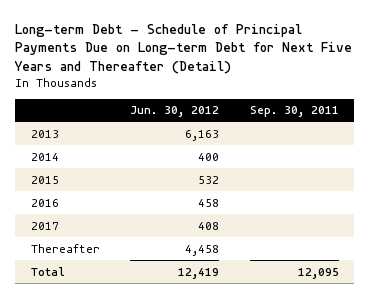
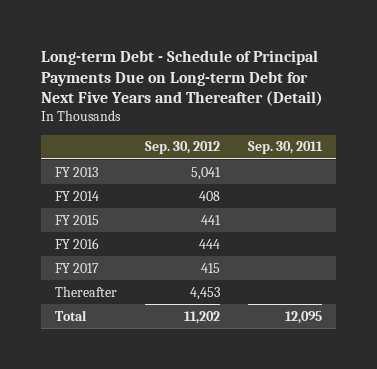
[130,106,220,118] Jun. 30, 2012 -> none
none -> [145,141,221,155] Sep. 30, 2012
[30,129,59,138] 2013 -> [55,166,99,177] FY 2013
[30,152,59,161] 2014 -> [55,190,100,201] FY 2014
[30,175,59,184] 2015 -> [55,214,100,225] FY 2015
[30,198,59,207] 2016 -> [55,237,100,249] FY 2016
[30,221,59,230] 2017 -> [55,262,100,273] FY 2017

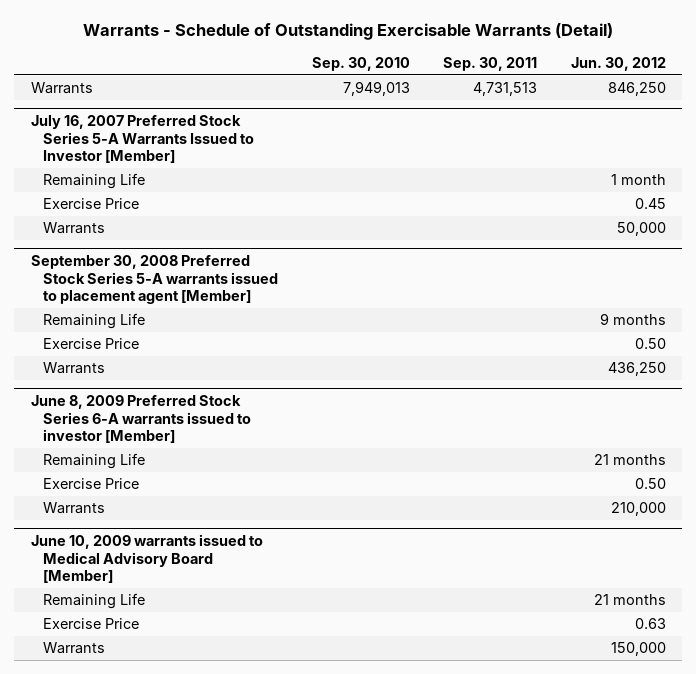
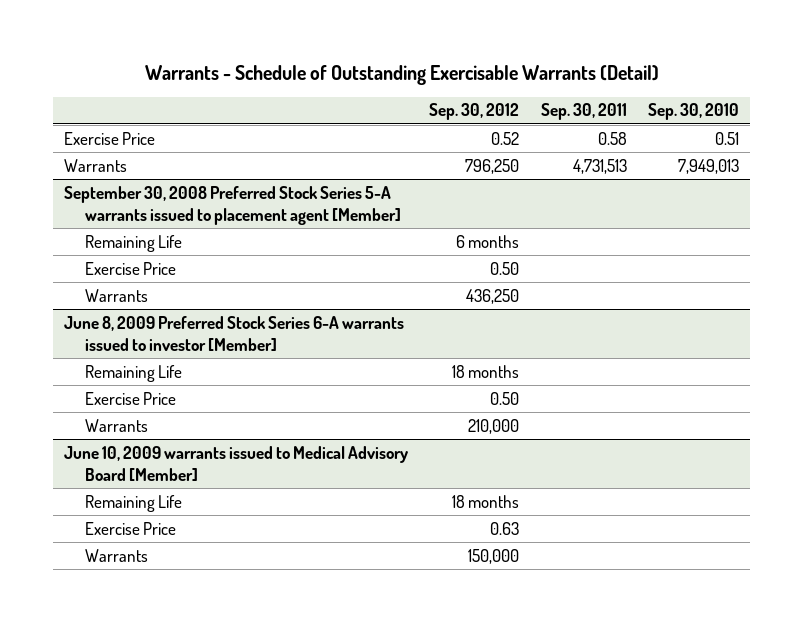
[570,56,666,71] Jun. 30, 2012 -> none
none -> [429,103,520,121] Sep. 30, 2012
none -> [63,131,155,145] Exercise Price
[30,115,255,164] July 16, 2007 Preferred Stock Series 5-A Warrants Issued to Investor [Member] -> none
[43,173,146,190] Remaining Life -> none
[43,198,140,210] Exercise Price -> none
[43,222,106,235] Warrants -> none

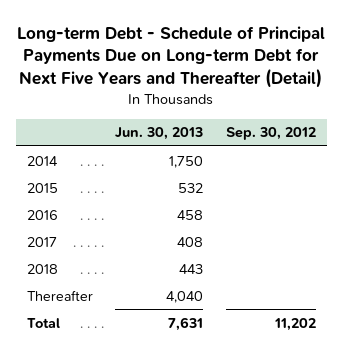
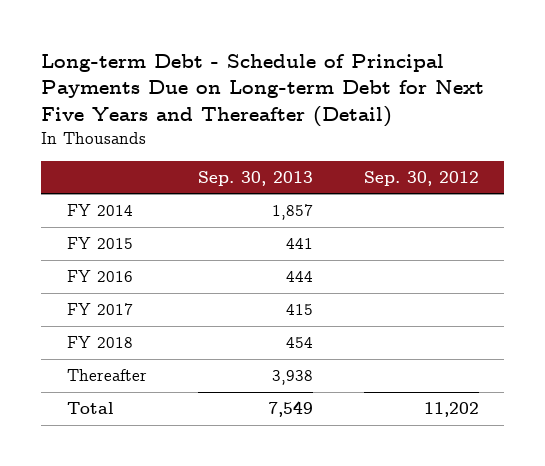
[115,127,204,141] Jun. 30, 2013 -> none
none -> [197,170,313,186] Sep. 30, 2013
[27,155,59,166] 2014 -> [66,204,133,217] FY 2014
[27,182,59,193] 2015 -> [66,237,133,250] FY 2015
[27,209,59,220] 2016 -> [66,270,133,283] FY 2016
[27,236,58,247] 2017 -> [66,303,133,316] FY 2017
[27,263,59,274] 2018 -> [66,336,133,349] FY 2018

